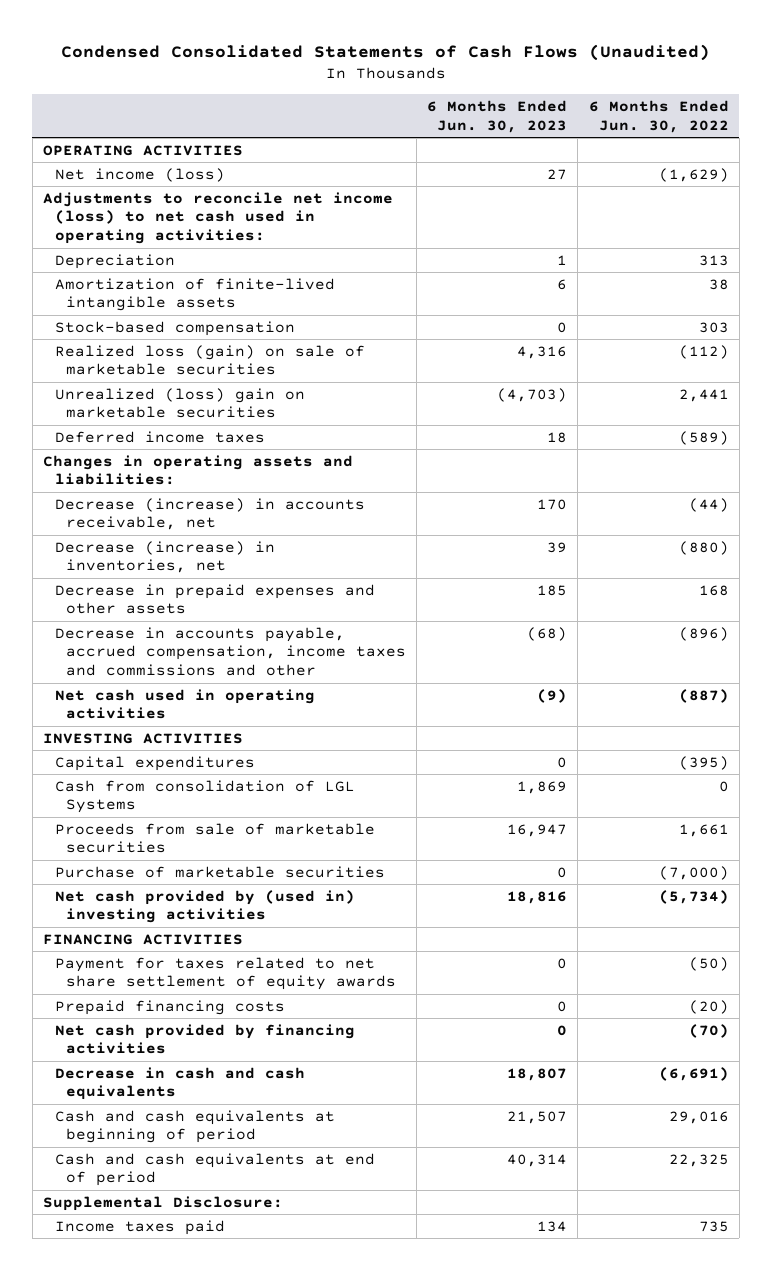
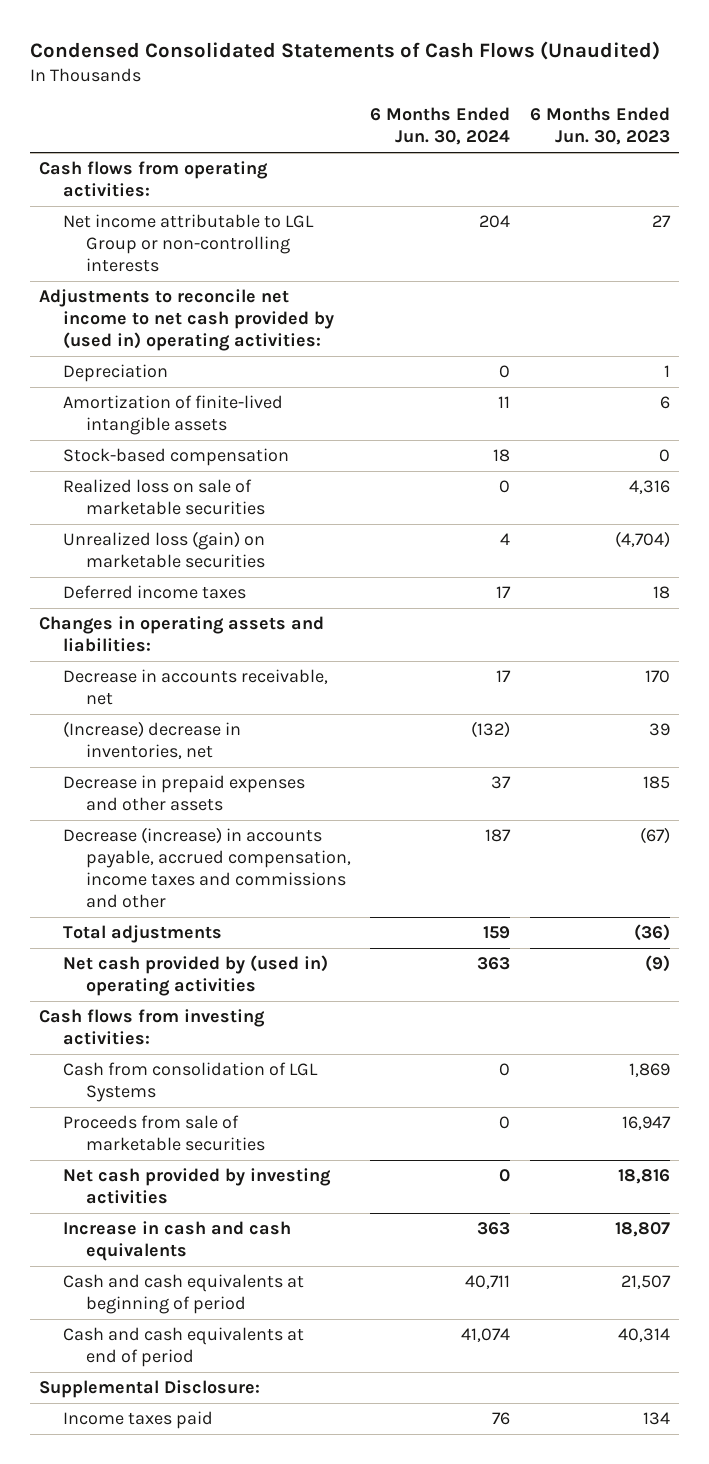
[588,100,729,133] 6 Months Ended Jun. 30, 2022 -> none
none -> [370,107,511,146] 6 Months Ended Jun. 30, 2024
[54,167,225,182] Net income (loss) -> none
[43,144,244,156] OPERATING ACTIVITIES -> [39,161,269,198] Cash flows from operating activities:
none -> [62,214,314,273] Net income attributable to LGL Group or non-controlling interests
[43,191,394,245] Adjustments to reconcile net income (loss) to net cash used in operating activities: -> [39,289,334,352] Adjustments to reconcile net income to net cash provided by (used in) operating activities:
[54,344,365,376] Realized loss (gain) on sale of marketable securities -> [62,479,266,516] Realized loss on sale of marketable securities
[54,387,305,419] Unrealized (loss) gain on marketable securities -> [62,531,266,569] Unrealized loss (gain) on marketable securities
[497,387,568,402] (4,703) -> [614,531,670,549] (4,704)
[54,497,365,531] Decrease (increase) in accounts receivable, net -> [62,669,328,706] Decrease in accounts receivable, net
[54,540,275,574] Decrease (increase) in inventories, net -> [62,721,241,760] (Increase) decrease in inventories, net
[54,755,255,771] Capital expenditures -> none
[54,626,406,677] Decrease in accounts payable, accrued compensation, income taxes and commissions and other -> [62,827,352,909] Decrease (increase) in accounts payable, accrued compensation, income taxes and commissions and other
[527,626,568,641] (68) -> [639,827,670,845] (67)
none -> [62,925,222,944] Total adjustments
[54,688,315,720] Net cash used in operating activities -> [62,955,328,997] Net cash provided by (used in) operating activities
[43,732,244,744] INVESTING ACTIVITIES -> [39,1009,266,1046] Cash flows from investing activities:
[54,865,385,878] Purchase of marketable securities -> none
[43,933,244,945] FINANCING ACTIVITIES -> none
[54,956,396,991] Payment for taxes related to net share settlement of equity awards -> none
[54,999,285,1015] Prepaid financing costs -> none
[54,1023,355,1055] Net cash provided by financing activities -> none
[54,889,355,924] Net cash provided by (used in) investing activities -> [62,1168,331,1205] Net cash provided by investing activities
[54,1066,305,1101] Decrease in cash and cash equivalents -> [62,1221,291,1262] Increase in cash and cash equivalents

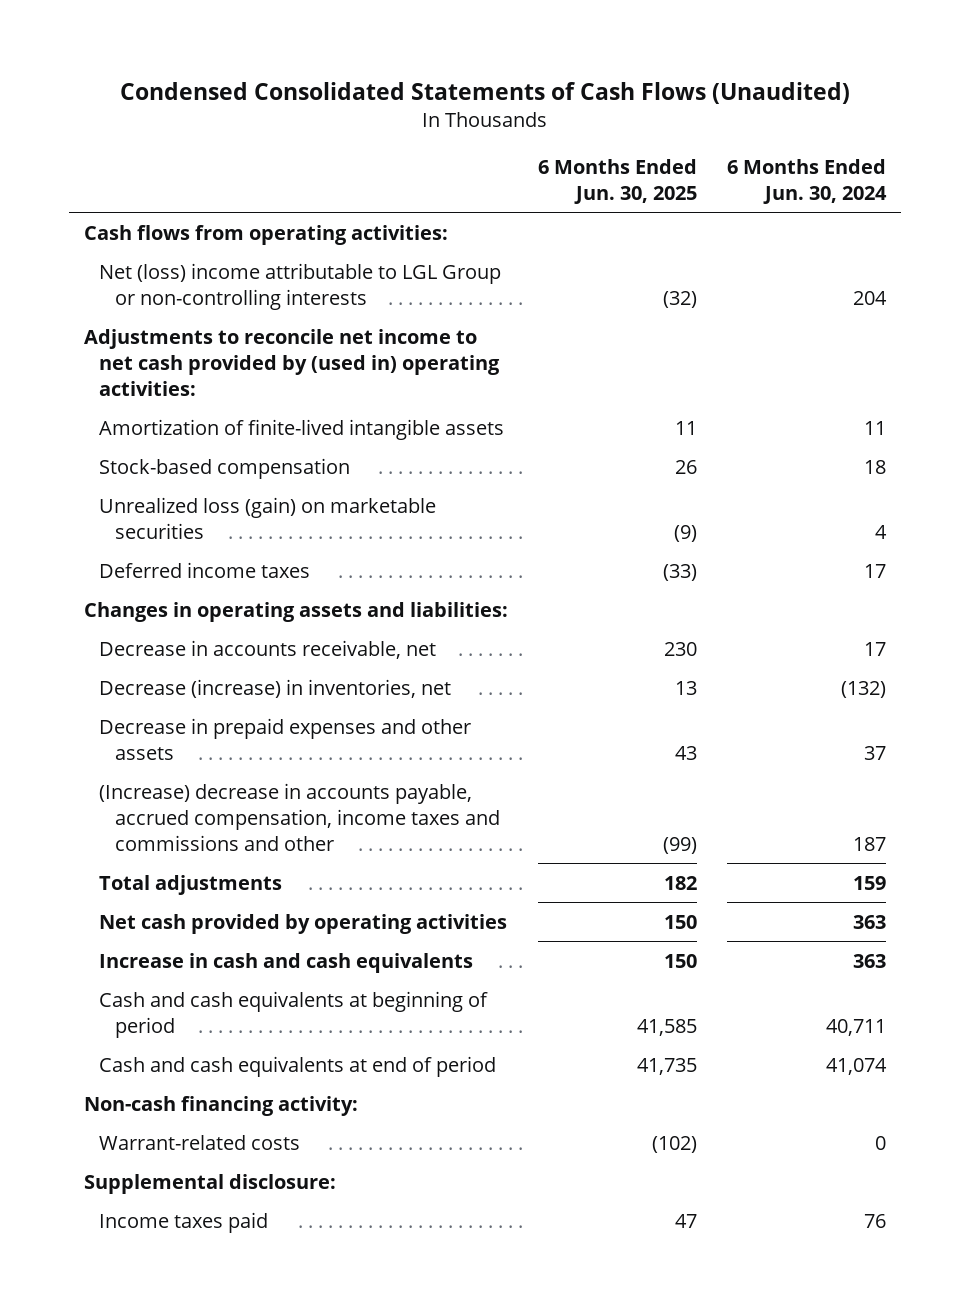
[529,107,670,146] 6 Months Ended Jun. 30, 2023 -> none
none -> [537,158,697,204] 6 Months Ended Jun. 30, 2025
[62,214,314,273] Net income attributable to LGL Group or non-controlling interests -> [99,262,502,310] Net (loss) income attributable to LGL Group or non-controlling interests
[62,364,168,383] Depreciation -> none
[62,479,266,516] Realized loss on sale of marketable securities -> none
[62,721,241,760] (Increase) decrease in inventories, net -> [99,678,452,698] Decrease (increase) in inventories, net
[62,827,352,909] Decrease (increase) in accounts payable, accrued compensation, income taxes and commissions and other -> [99,782,500,851] (Increase) decrease in accounts payable, accrued compensation, income taxes and commissions and other
[39,1009,266,1046] Cash flows from investing activities: -> none
[62,1062,318,1103] Cash from consolidation of LGL Systems -> none
[62,1115,266,1152] Proceeds from sale of marketable securities -> none
[62,1168,331,1205] Net cash provided by investing activities -> none
[62,955,328,997] Net cash provided by (used in) operating activities -> [99,913,508,934] Net cash provided by operating activities
none -> [83,1095,358,1116] Non-cash financing activity:
none -> [99,1134,301,1150] Warrant-related costs
[39,1380,261,1399] Supplemental Disclosure: -> [83,1173,336,1194] Supplemental disclosure:

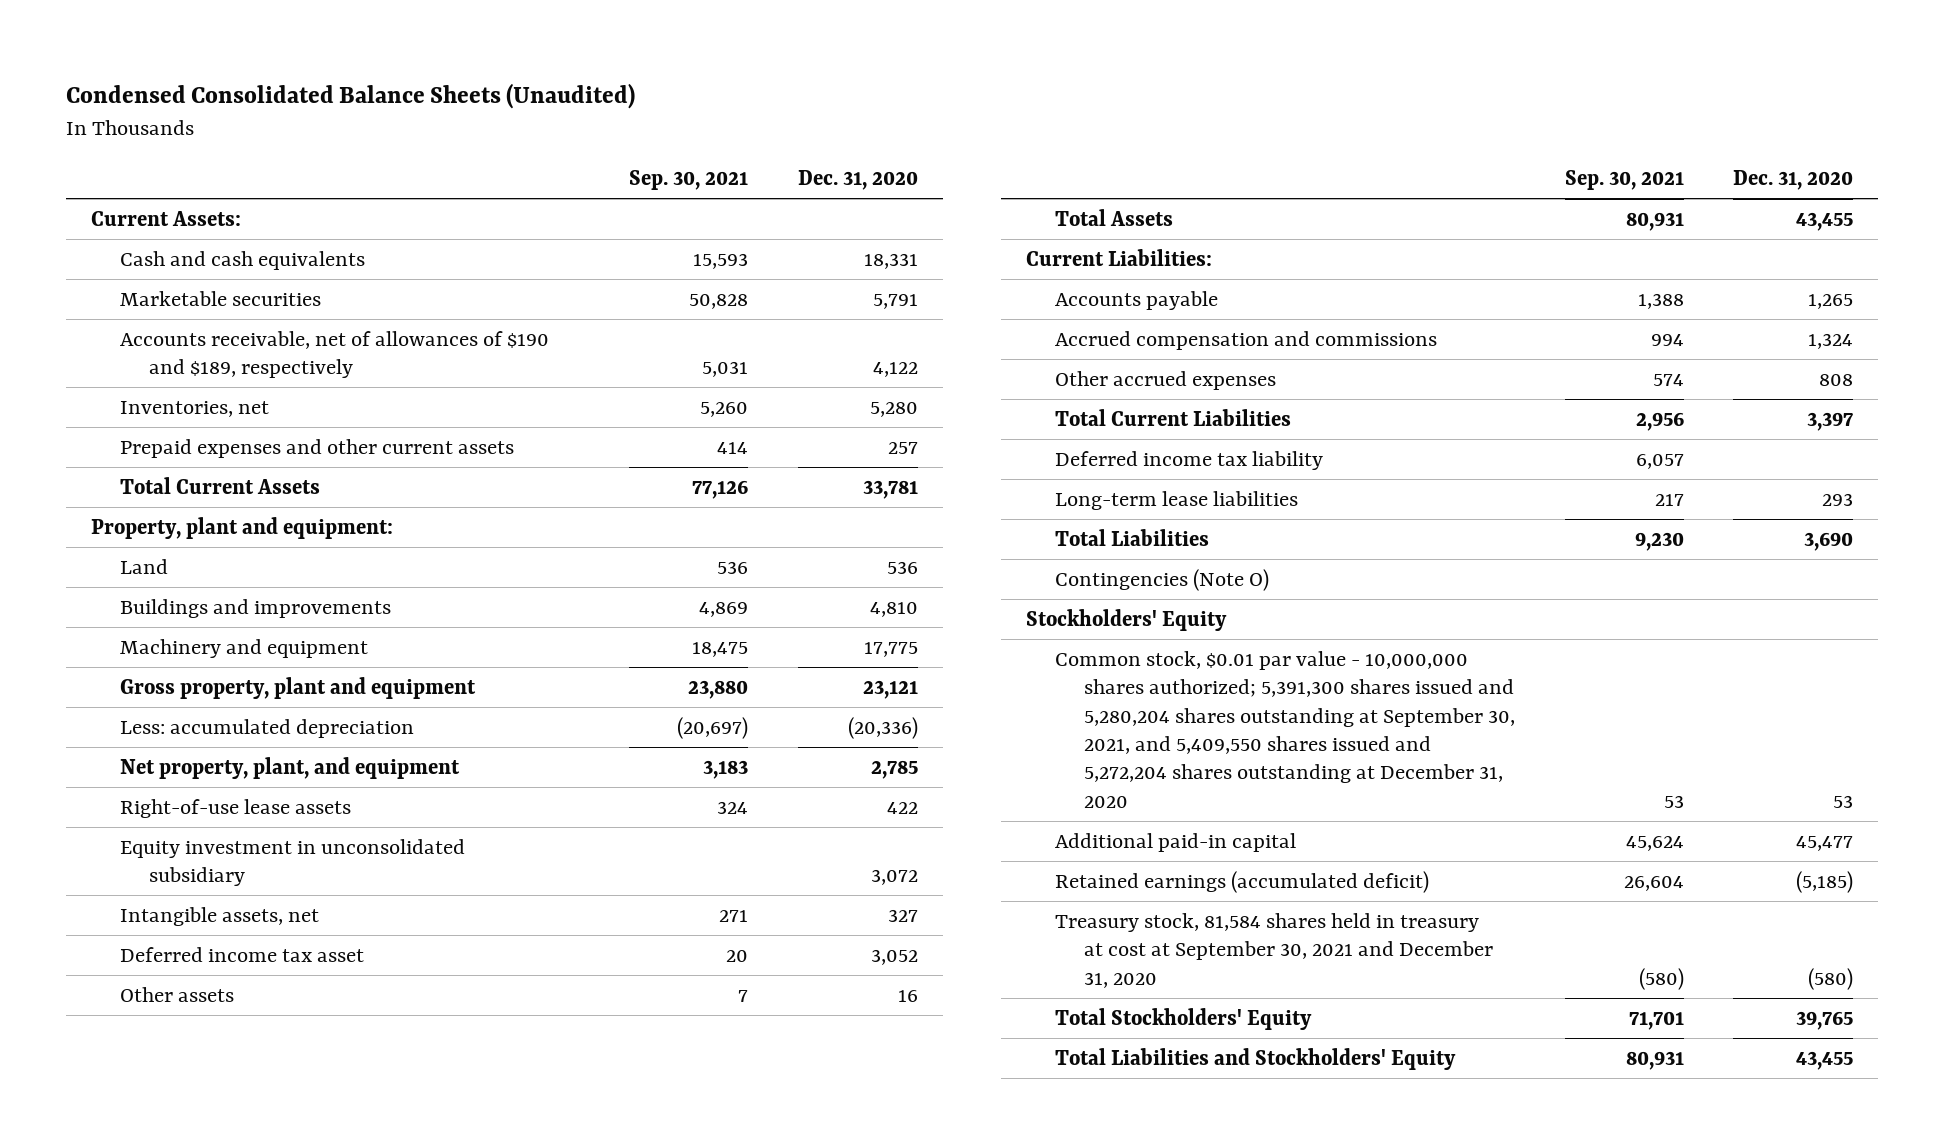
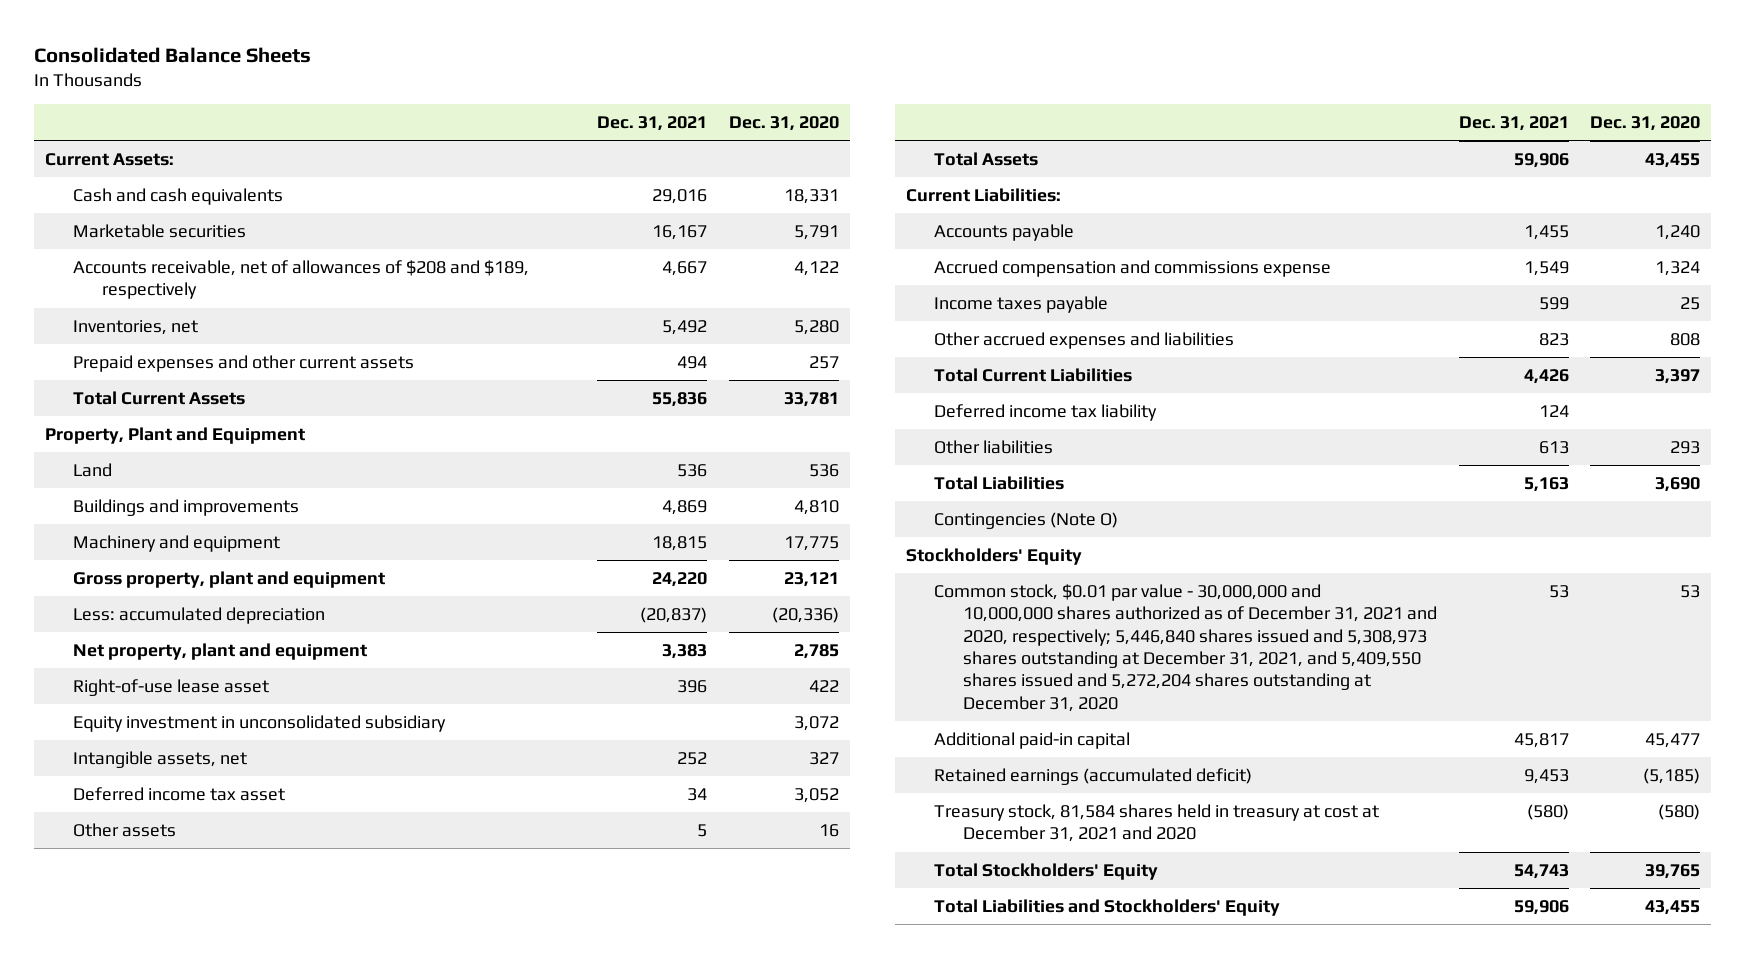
[66,82,636,109] Condensed Consolidated Balance Sheets (Unaudited) -> [33,46,311,63] Consolidated Balance Sheets
[629,169,749,190] Sep. 30, 2021 -> none
none -> [597,115,708,131] Dec. 31, 2021
[119,330,549,379] Accounts receivable, net of allowances of $190 and $189, respectively -> [73,259,530,300] Accounts receivable, net of allowances of $208 and $189, respectively
[90,516,393,539] Property, plant and equipment: -> [44,426,305,444] Property, Plant and Equipment
[119,756,460,779] Net property, plant, and equipment -> [73,642,368,660] Net property, plant and equipment
[119,798,351,818] Right-of-use lease assets -> [73,678,270,696] Right-of-use lease asset
[1808,293,1854,309] 1,265 -> [1655,224,1701,240] 1,240
[1055,330,1438,350] Accrued compensation and commissions -> [934,259,1332,277] Accrued compensation and commissions expense
none -> [934,295,1109,313] Income taxes payable
[1055,370,1277,390] Other accrued expenses -> [934,331,1235,349] Other accrued expenses and liabilities
[1055,490,1299,510] Long-term lease liabilities -> [934,439,1054,454] Other liabilities
[1055,650,1516,808] Common stock, $0.01 par value - 10,000,000 shares authorized; 5,391,300 shares issued and 5,280,204 shares outstanding at September 30, 2021, and 5,409,550 shares issued and 5,272,204 shares outstanding at December 31, 2020 -> [934,583,1437,712] Common stock, $0.01 par value - 30,000,000 and 10,000,000 shares authorized as of December 31, 2021 and 2020, respectively; 5,446,840 shares issued and 5,308,973 shares outstanding at December 31, 2021, and 5,409,550 shares issued and 5,272,204 shares outstanding at December 31, 2020
[1055,912,1494,988] Treasury stock, 81,584 shares held in treasury at cost at September 30, 2021 and December 31, 2020 -> [934,803,1380,843] Treasury stock, 81,584 shares held in treasury at cost at December 31, 2021 and 2020

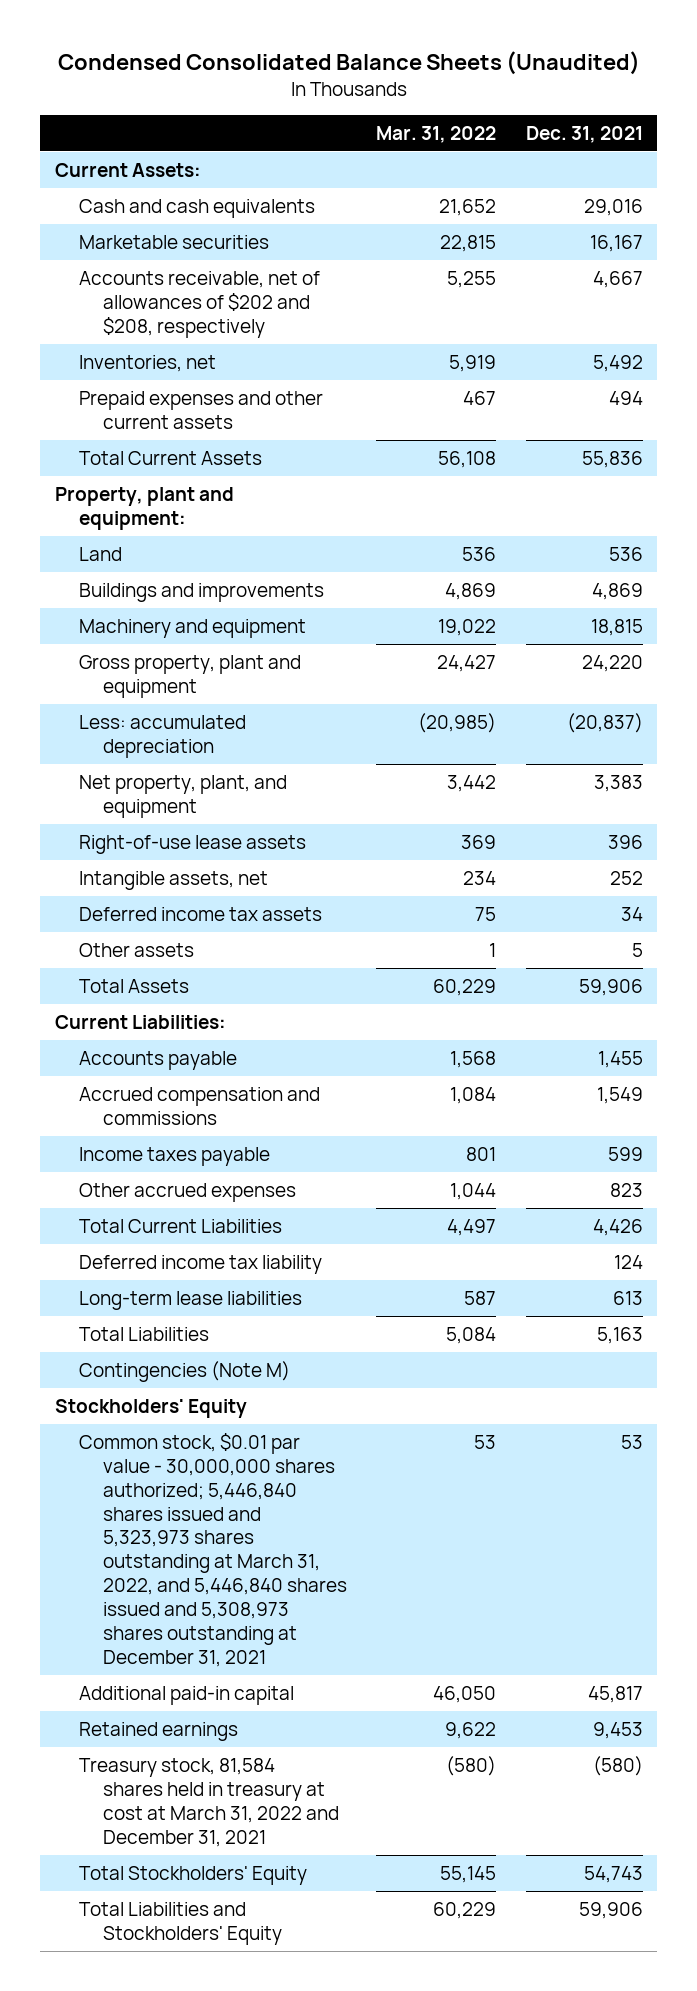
[33,46,311,63] Consolidated Balance Sheets -> [57,51,640,76] Condensed Consolidated Balance Sheets (Unaudited)
[729,115,840,131] Dec. 31, 2020 -> none
none -> [376,125,497,143] Mar. 31, 2022
[73,259,530,300] Accounts receivable, net of allowances of $208 and $189, respectively -> [78,270,320,338] Accounts receivable, net of allowances of $202 and $208, respectively
[44,426,305,444] Property, Plant and Equipment -> [54,486,234,530] Property, plant and equipment:
[73,714,447,732] Equity investment in unconsolidated subsidiary -> none
[73,642,368,660] Net property, plant and equipment -> [78,774,287,818] Net property, plant, and equipment
[73,678,270,696] Right-of-use lease asset -> [78,834,306,854] Right-of-use lease assets
[73,786,286,801] Deferred income tax asset -> [78,906,322,921] Deferred income tax assets
[934,259,1332,277] Accrued compensation and commissions expense -> [78,1086,320,1125] Accrued compensation and commissions
[934,331,1235,349] Other accrued expenses and liabilities -> [78,1182,296,1202] Other accrued expenses
[934,439,1054,454] Other liabilities -> [78,1290,302,1310] Long-term lease liabilities
[934,511,1119,529] Contingencies (Note O) -> [78,1360,290,1382] Contingencies (Note M)
[934,583,1437,712] Common stock, $0.01 par value - 30,000,000 and 10,000,000 shares authorized as of December 31, 2021 and 2020, respectively; 5,446,840 shares issued and 5,308,973 shares outstanding at December 31, 2021, and 5,409,550 shares issued and 5,272,204 shares outstanding at December 31, 2020 -> [78,1432,347,1667] Common stock, $0.01 par value - 30,000,000 shares authorized; 5,446,840 shares issued and 5,323,973 shares outstanding at March 31, 2022, and 5,446,840 shares issued and 5,308,973 shares outstanding at December 31, 2021
[934,767,1253,785] Retained earnings (accumulated deficit) -> [78,1721,238,1741] Retained earnings
[934,803,1380,843] Treasury stock, 81,584 shares held in treasury at cost at December 31, 2021 and 2020 -> [78,1757,339,1847] Treasury stock, 81,584 shares held in treasury at cost at March 31, 2022 and December 31, 2021

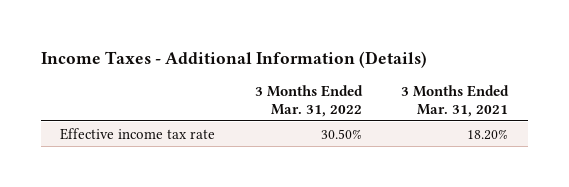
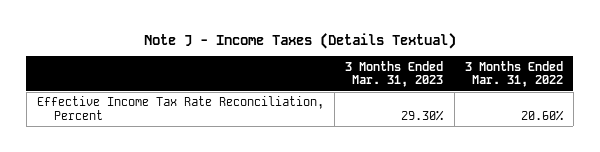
[40,50,427,68] Income Taxes - Additional Information (Details) -> [143,32,456,49] Note J - Income Taxes (Details Textual)
[401,84,510,117] 3 Months Ended Mar. 31, 2021 -> none
none -> [345,60,444,88] 3 Months Ended Mar. 31, 2023
[60,127,216,140] Effective income tax rate -> [37,96,325,121] Effective Income Tax Rate Reconciliation, Percent
[320,128,362,139] 30.50% -> [520,110,564,122] 20.60%

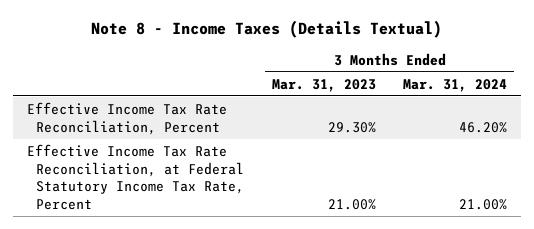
[143,32,456,49] Note J - Income Taxes (Details Textual) -> [90,20,442,39] Note 8 - Income Taxes (Details Textual)
[464,60,563,88] 3 Months Ended Mar. 31, 2022 -> none
none -> [403,78,508,92] Mar. 31, 2024
none -> [26,143,245,211] Effective Income Tax Rate Reconciliation, at Federal Statutory Income Tax Rate, Percent

